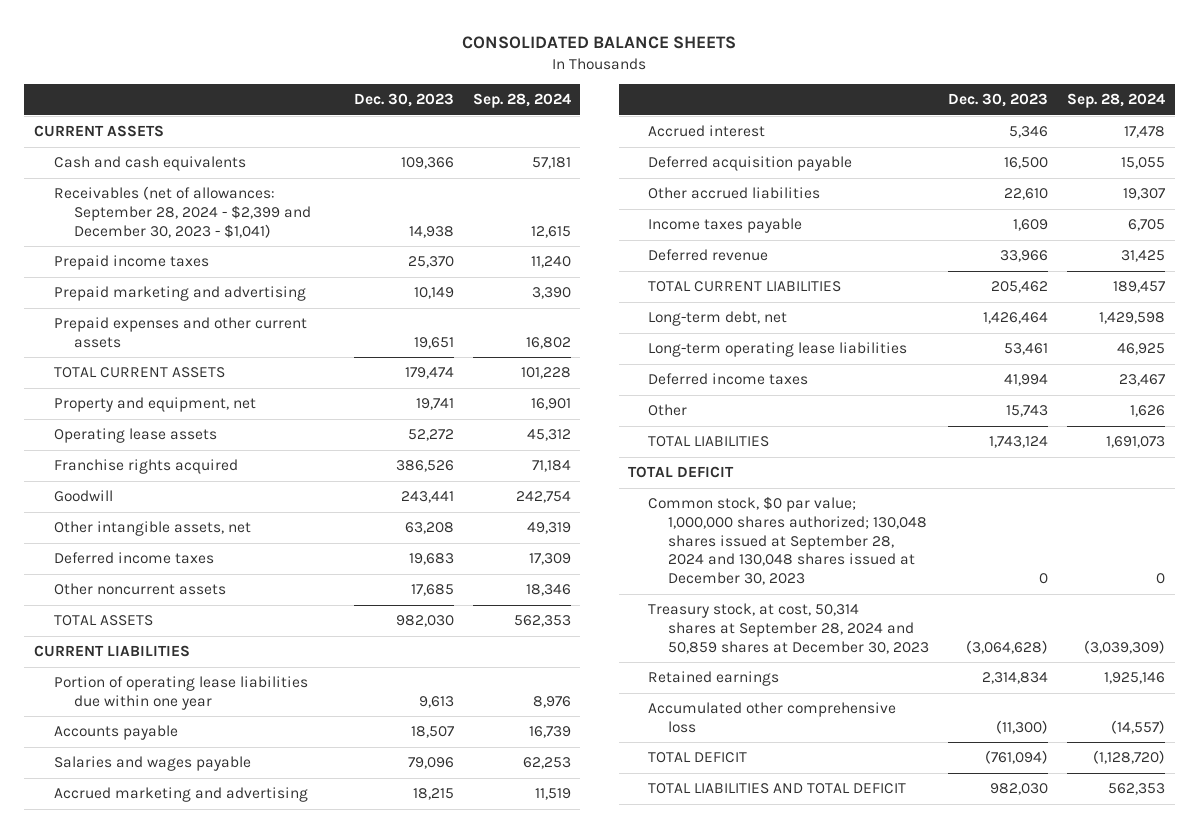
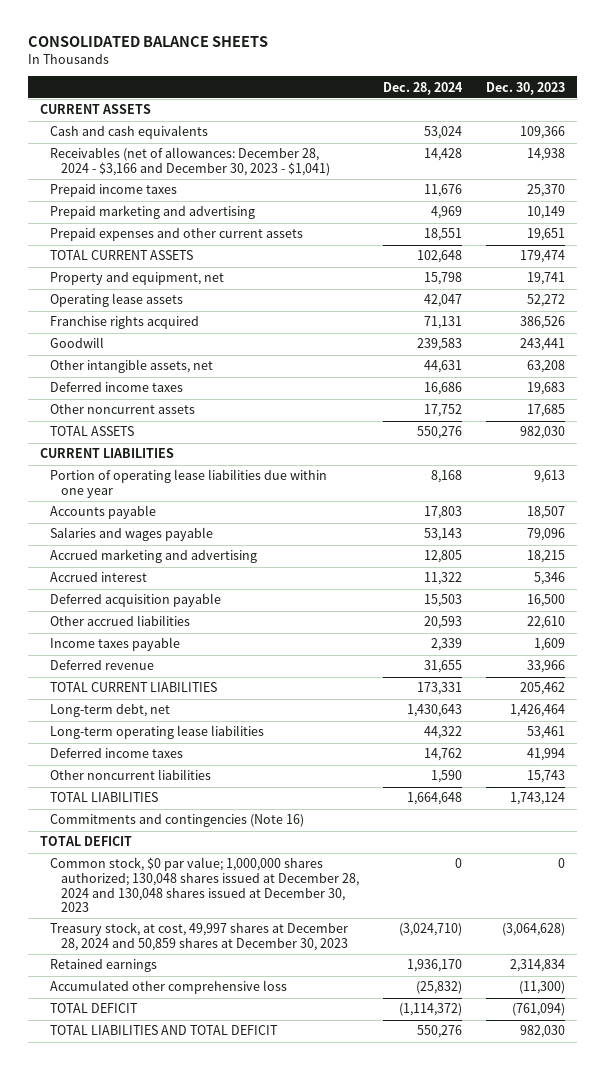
[472,93,571,109] Sep. 28, 2024 -> none
none -> [382,81,463,95] Dec. 28, 2024
[53,186,311,238] Receivables (net of allowances: September 28, 2024 - $2,399 and December 30, 2023 - $1,041) -> [50,147,330,176] Receivables (net of allowances: December 28, 2024 - $3,166 and December 30, 2023 - $1,041)
[648,404,688,417] Other -> [50,769,212,781] Other noncurrent liabilities
none -> [50,814,305,828] Commitments and contingencies (Note 16)
[648,496,928,586] Common stock, $0 par value; 1,000,000 shares authorized; 130,048 shares issued at September 28, 2024 and 130,048 shares issued at December 30, 2023 -> [50,857,359,913] Common stock, $0 par value; 1,000,000 shares authorized; 130,048 shares issued at December 28, 2024 and 130,048 shares issued at December 30, 2023
[648,603,930,654] Treasury stock, at cost, 50,314 shares at September 28, 2024 and 50,859 shares at December 30, 2023 -> [50,922,349,951] Treasury stock, at cost, 49,997 shares at December 28, 2024 and 50,859 shares at December 30, 2023

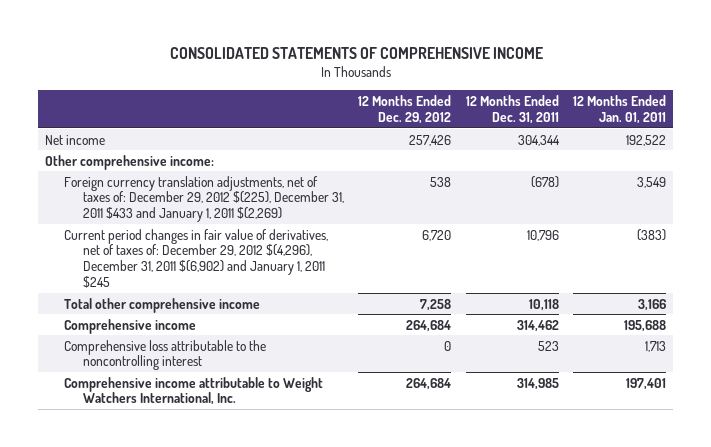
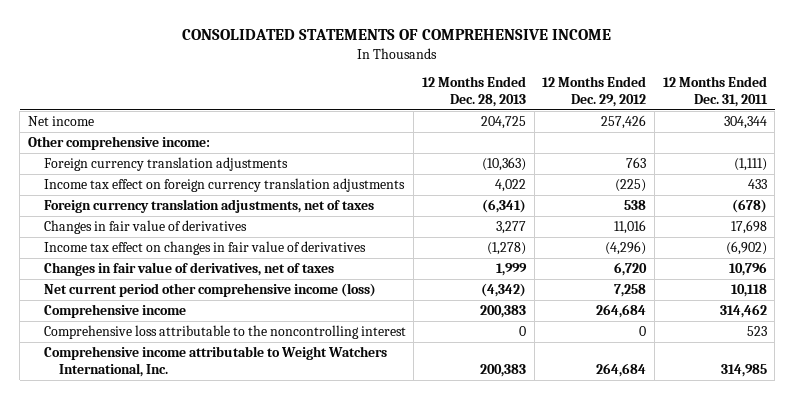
[572,94,666,124] 12 Months Ended Jan. 01, 2011 -> none
none -> [421,76,526,107] 12 Months Ended Dec. 28, 2013
none -> [43,157,288,172] Foreign currency translation adjustments
none -> [43,178,405,193] Income tax effect on foreign currency translation adjustments
[64,175,345,223] Foreign currency translation adjustments, net of taxes of: December 29, 2012 $(225), December 31, 2011 $433 and January 1, 2011 $(2,269) -> [43,199,374,214] Foreign currency translation adjustments, net of taxes
none -> [43,220,247,235] Changes in fair value of derivatives
none -> [43,241,366,256] Income tax effect on changes in fair value of derivatives
[64,228,329,289] Current period changes in fair value of derivatives, net of taxes of: December 29, 2012 $(4,296), December 31, 2011 $(6,902) and January 1, 2011 $245 -> [43,262,334,277] Changes in fair value of derivatives, net of taxes
[64,297,261,313] Total other comprehensive income -> [43,283,376,298] Net current period other comprehensive income (loss)

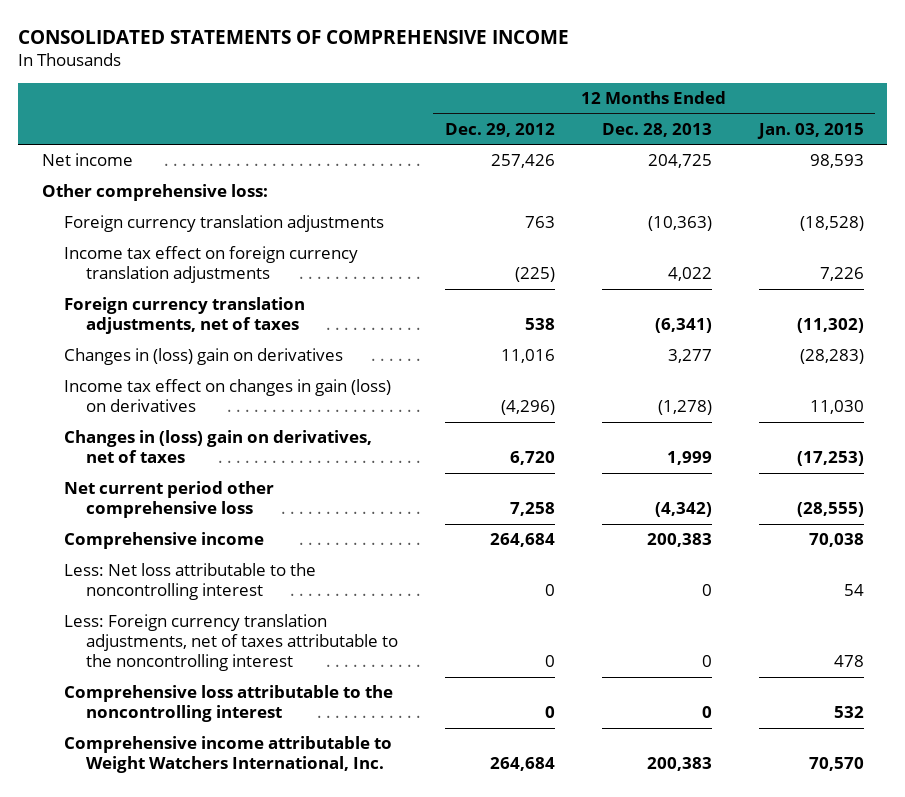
[662,76,768,107] 12 Months Ended Dec. 31, 2011 -> none
none -> [756,122,864,139] Jan. 03, 2015
[27,136,210,151] Other comprehensive income: -> [41,184,268,202] Other comprehensive loss:
[43,220,247,235] Changes in fair value of derivatives -> [63,348,343,366] Changes in (loss) gain on derivatives
[43,241,366,256] Income tax effect on changes in fair value of derivatives -> [63,379,391,413] Income tax effect on changes in gain (loss) on derivatives
[43,262,334,277] Changes in fair value of derivatives, net of taxes -> [63,430,372,464] Changes in (loss) gain on derivatives, net of taxes
[43,283,376,298] Net current period other comprehensive income (loss) -> [63,481,274,519] Net current period other comprehensive loss
none -> [63,563,316,601] Less: Net loss attributable to the noncontrolling interest
none -> [63,614,398,672] Less: Foreign currency translation adjustments, net of taxes attributable to the noncontrolling interest

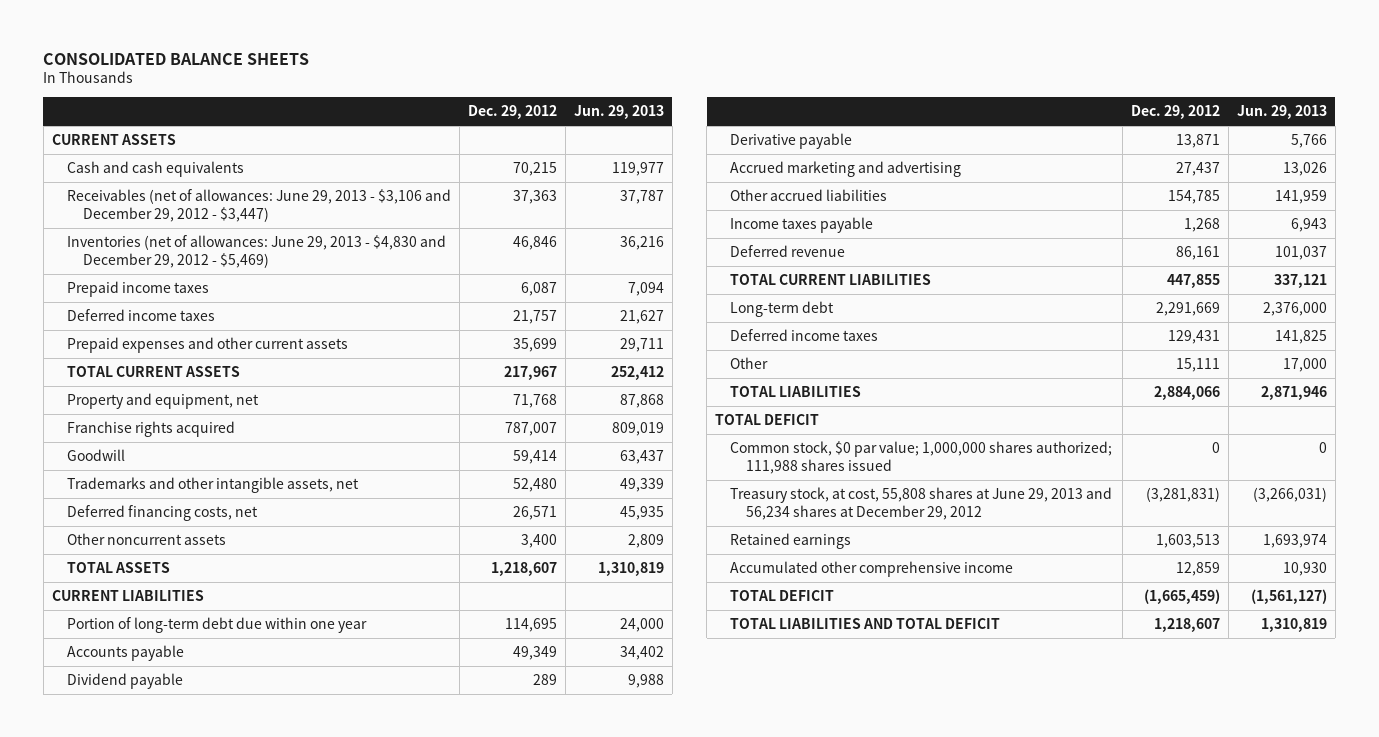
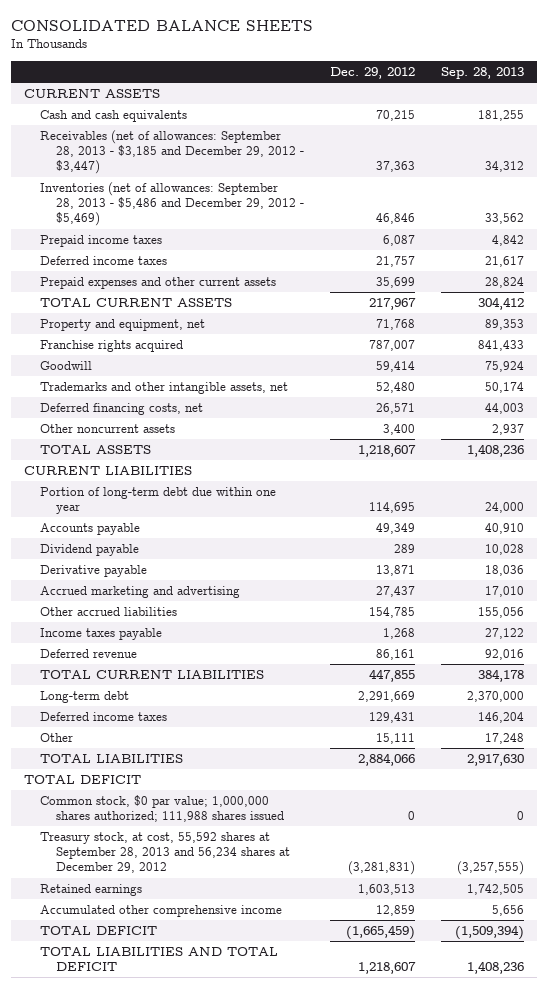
[573,105,664,120] Jun. 29, 2013 -> none
none -> [440,66,524,79] Sep. 28, 2013
[67,189,452,222] Receivables (net of allowances: June 29, 2013 - $3,106 and December 29, 2012 - $3,447) -> [39,130,304,175] Receivables (net of allowances: September 28, 2013 - $3,185 and December 29, 2012 - $3,447)
[67,235,447,268] Inventories (net of allowances: June 29, 2013 - $4,830 and December 29, 2012 - $5,469) -> [39,182,304,227] Inventories (net of allowances: September 28, 2013 - $5,486 and December 29, 2012 - $5,469)
[730,487,1113,520] Treasury stock, at cost, 55,808 shares at June 29, 2013 and 56,234 shares at December 29, 2012 -> [39,832,290,874] Treasury stock, at cost, 55,592 shares at September 28, 2013 and 56,234 shares at December 29, 2012

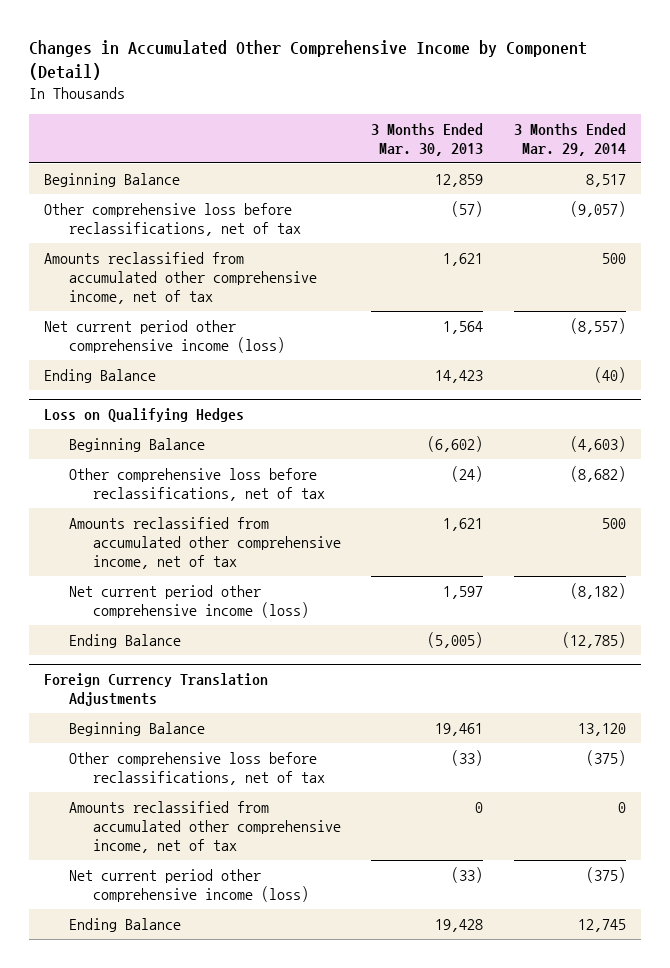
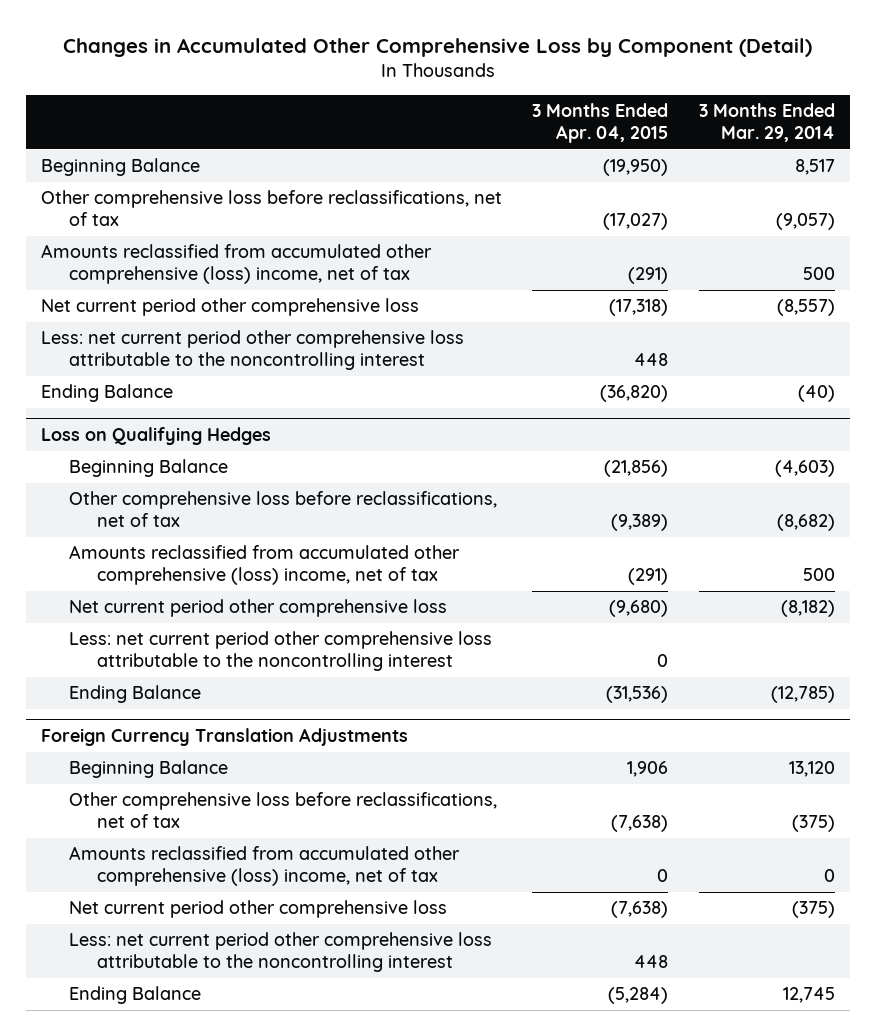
[29,40,588,81] Changes in Accumulated Other Comprehensive Income by Component (Detail) -> [62,38,812,58] Changes in Accumulated Other Comprehensive Loss by Component (Detail)
[371,122,484,156] 3 Months Ended Mar. 30, 2013 -> none
none -> [532,103,669,144] 3 Months Ended Apr. 04, 2015
[44,251,317,304] Amounts reclassified from accumulated other comprehensive income, net of tax -> [40,244,432,285] Amounts reclassified from accumulated other comprehensive (loss) income, net of tax
[44,319,285,353] Net current period other comprehensive income (loss) -> [40,298,419,317] Net current period other comprehensive loss
none -> [40,330,464,371] Less: net current period other comprehensive loss attributable to the noncontrolling interest
[68,516,341,569] Amounts reclassified from accumulated other comprehensive income, net of tax -> [68,545,460,586] Amounts reclassified from accumulated other comprehensive (loss) income, net of tax
[68,584,309,618] Net current period other comprehensive income (loss) -> [68,599,447,618] Net current period other comprehensive loss
none -> [68,631,492,672] Less: net current period other comprehensive loss attributable to the noncontrolling interest
[68,800,341,853] Amounts reclassified from accumulated other comprehensive income, net of tax -> [68,846,460,887] Amounts reclassified from accumulated other comprehensive (loss) income, net of tax
[68,868,309,902] Net current period other comprehensive income (loss) -> [68,900,447,919] Net current period other comprehensive loss
none -> [68,932,492,973] Less: net current period other comprehensive loss attributable to the noncontrolling interest

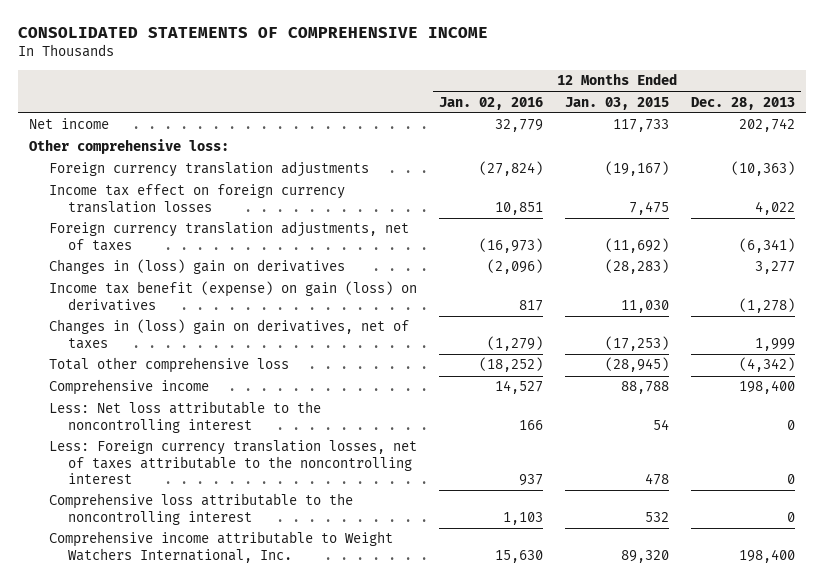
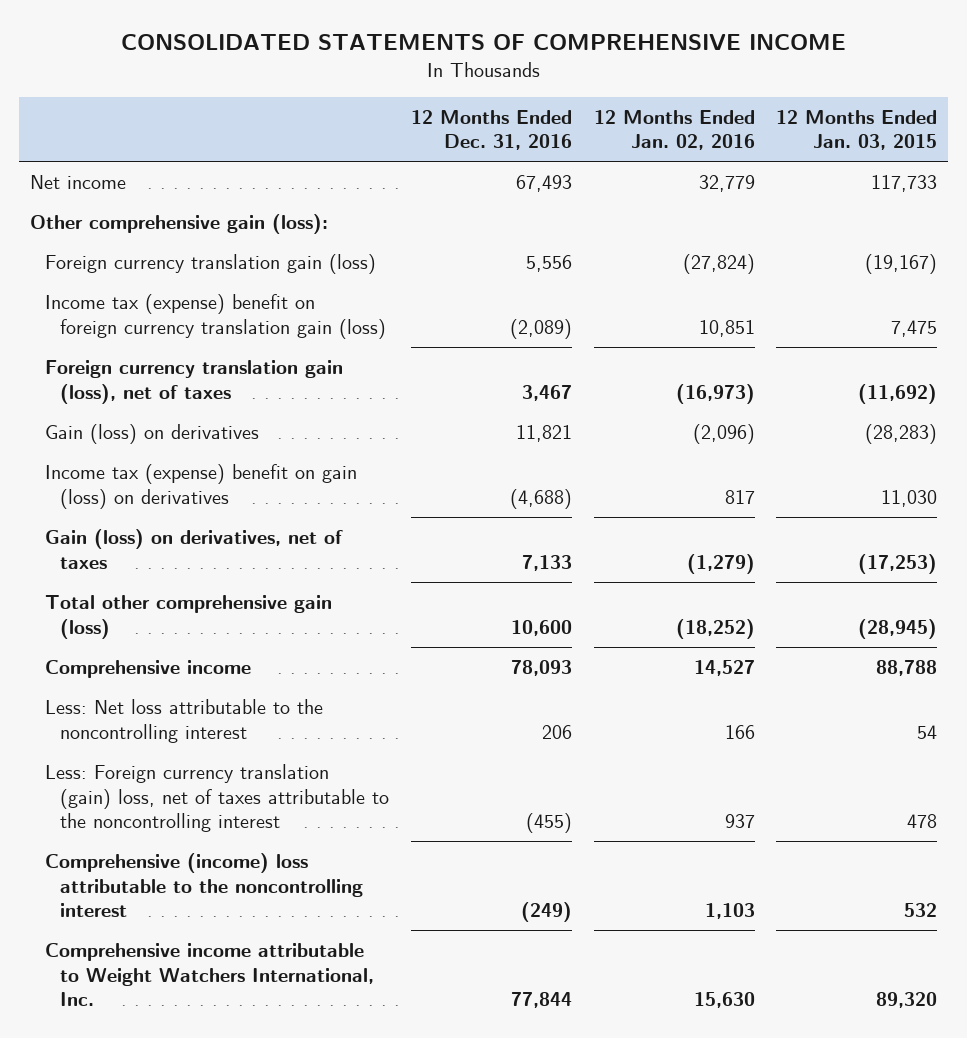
[690,96,795,110] Dec. 28, 2013 -> none
none -> [411,109,573,151] 12 Months Ended Dec. 31, 2016
[28,139,229,155] Other comprehensive loss: -> [29,214,328,235] Other comprehensive gain (loss):
[48,161,369,178] Foreign currency translation adjustments -> [45,254,377,275] Foreign currency translation gain (loss)
[48,184,345,213] Income tax effect on foreign currency translation losses -> [45,294,387,339] Income tax (expense) benefit on foreign currency translation gain (loss)
[48,221,409,251] Foreign currency translation adjustments, net of taxes -> [45,360,344,404] Foreign currency translation gain (loss), net of taxes
[48,259,345,275] Changes in (loss) gain on derivatives -> [45,424,260,445] Gain (loss) on derivatives
[48,281,417,311] Income tax benefit (expense) on gain (loss) on derivatives -> [45,464,358,509] Income tax (expense) benefit on gain (loss) on derivatives
[48,319,409,349] Changes in (loss) gain on derivatives, net of taxes -> [45,529,344,569] Gain (loss) on derivatives, net of taxes
[48,357,289,374] Total other comprehensive loss -> [45,595,333,639] Total other comprehensive gain (loss)
[48,440,417,485] Less: Foreign currency translation losses, net of taxes attributable to the noncontrolling interest -> [45,764,390,833] Less: Foreign currency translation (gain) loss, net of taxes attributable to the noncontrolling interest
[48,493,353,525] Comprehensive loss attributable to the noncontrolling interest -> [45,853,364,918] Comprehensive (income) loss attributable to the noncontrolling interest

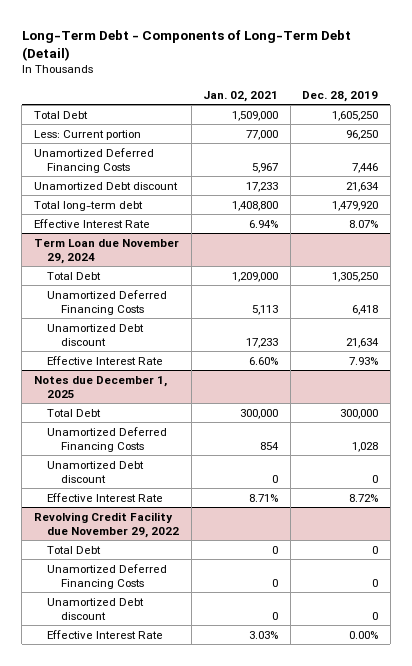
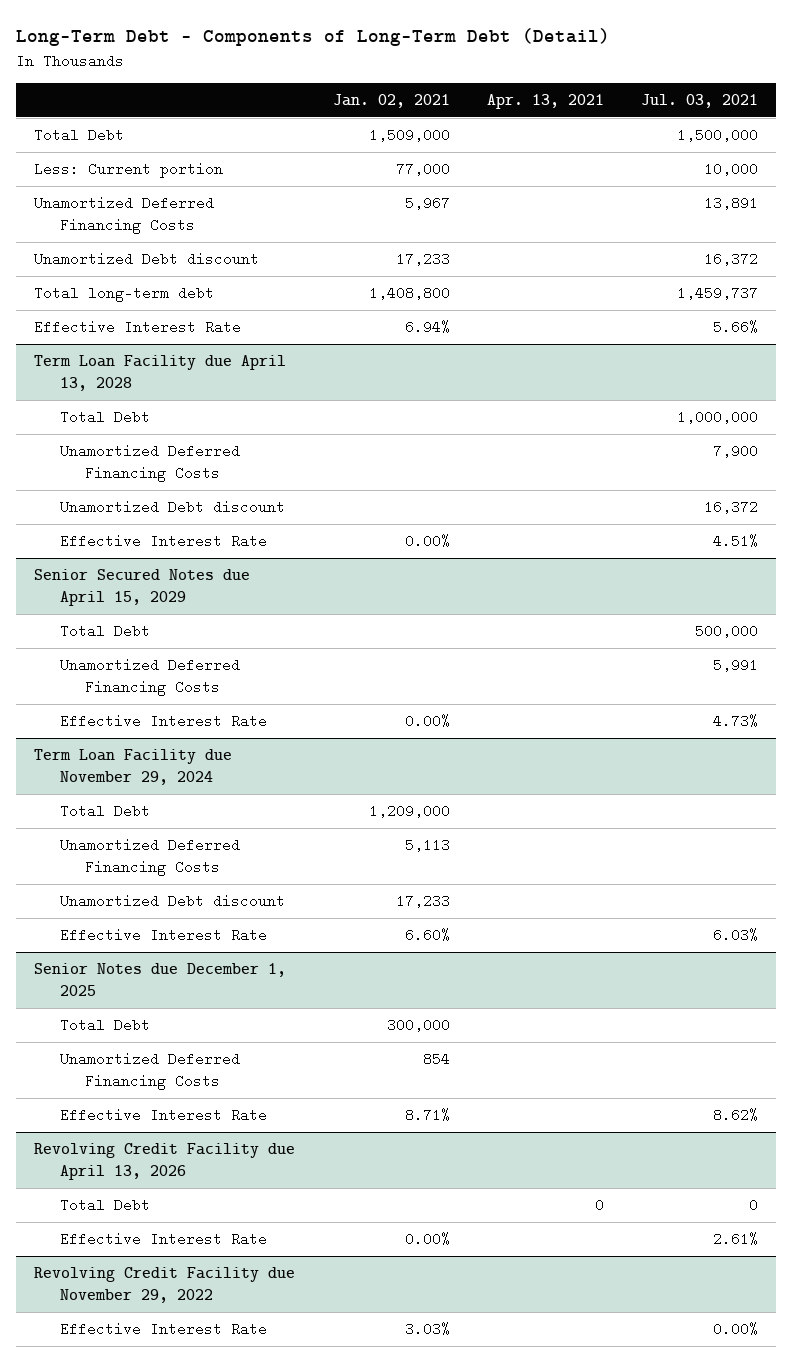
[302,90,379,102] Dec. 28, 2019 -> none
none -> [486,93,604,109] Apr. 13, 2021
none -> [640,93,758,108] Jul. 03, 2021
none -> [34,355,287,391] Term Loan Facility due April 13, 2028
none -> [59,410,150,425] Total Debt
none -> [59,444,240,482] Unamortized Deferred Financing Costs
none -> [59,500,285,515] Unamortized Debt discount
none -> [59,534,267,549] Effective Interest Rate
none -> [34,569,251,606] Senior Secured Notes due April 15, 2029
none -> [59,624,150,639] Total Debt
none -> [59,658,240,696] Unamortized Deferred Financing Costs
none -> [59,714,267,729] Effective Interest Rate
[33,238,179,264] Term Loan due November 29, 2024 -> [34,749,233,785] Term Loan Facility due November 29, 2024
[33,375,167,398] Notes due December 1, 2025 -> [34,963,287,996] Senior Notes due December 1, 2025
[47,460,145,483] Unamortized Debt discount -> none
none -> [34,1143,296,1180] Revolving Credit Facility due April 13, 2026
none -> [59,1198,150,1213] Total Debt
none -> [59,1232,267,1247] Effective Interest Rate
[47,545,102,554] Total Debt -> none
[47,563,168,589] Unamortized Deferred Financing Costs -> none
[47,597,145,620] Unamortized Debt discount -> none

